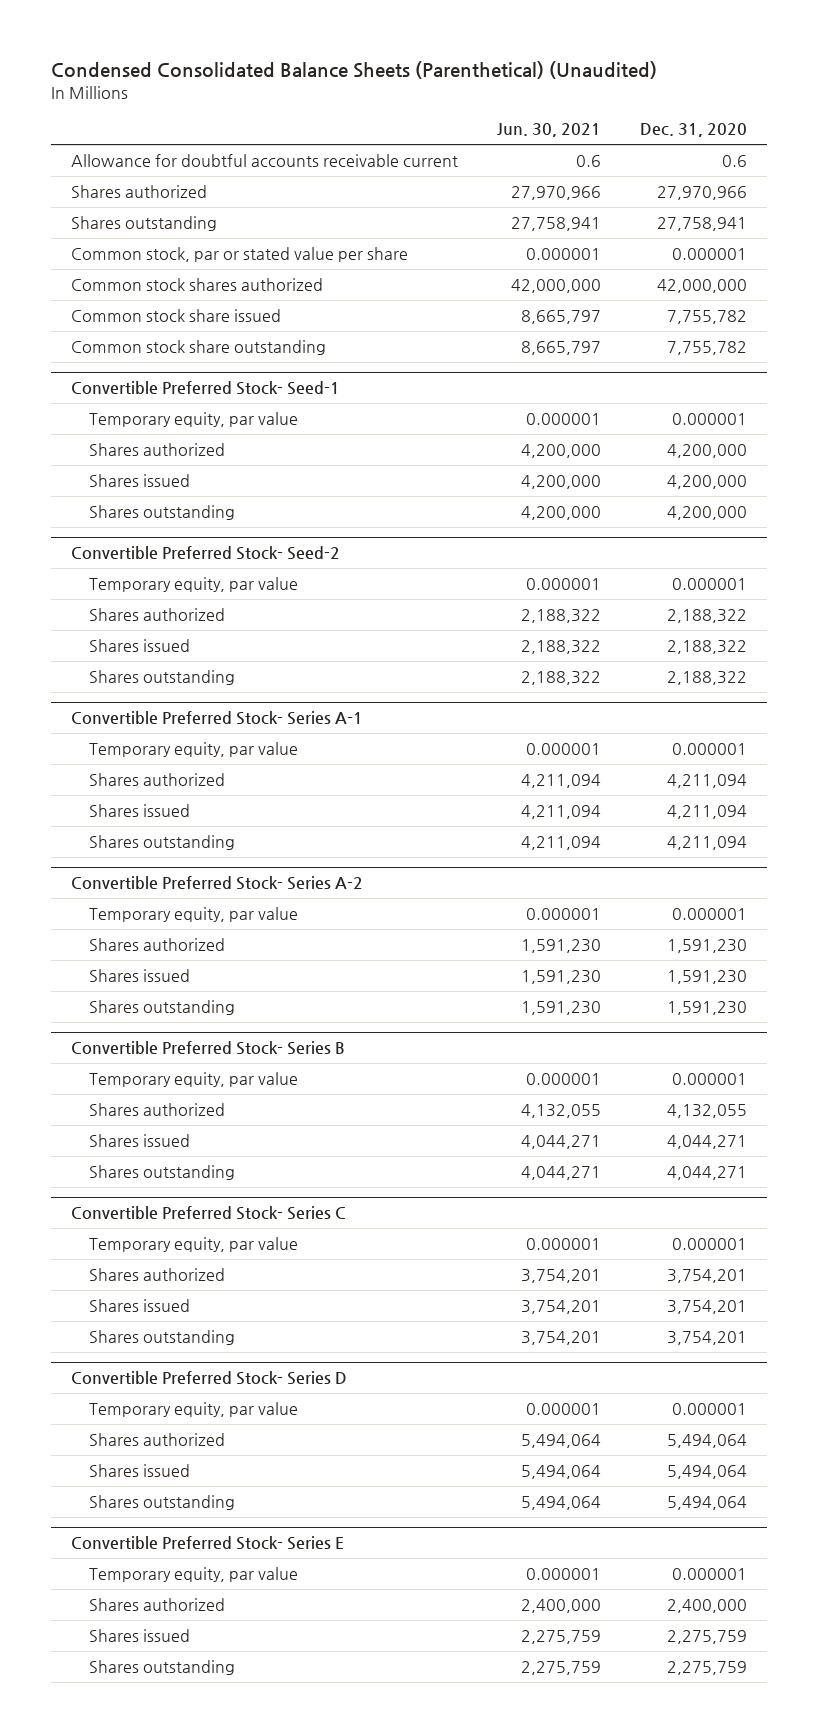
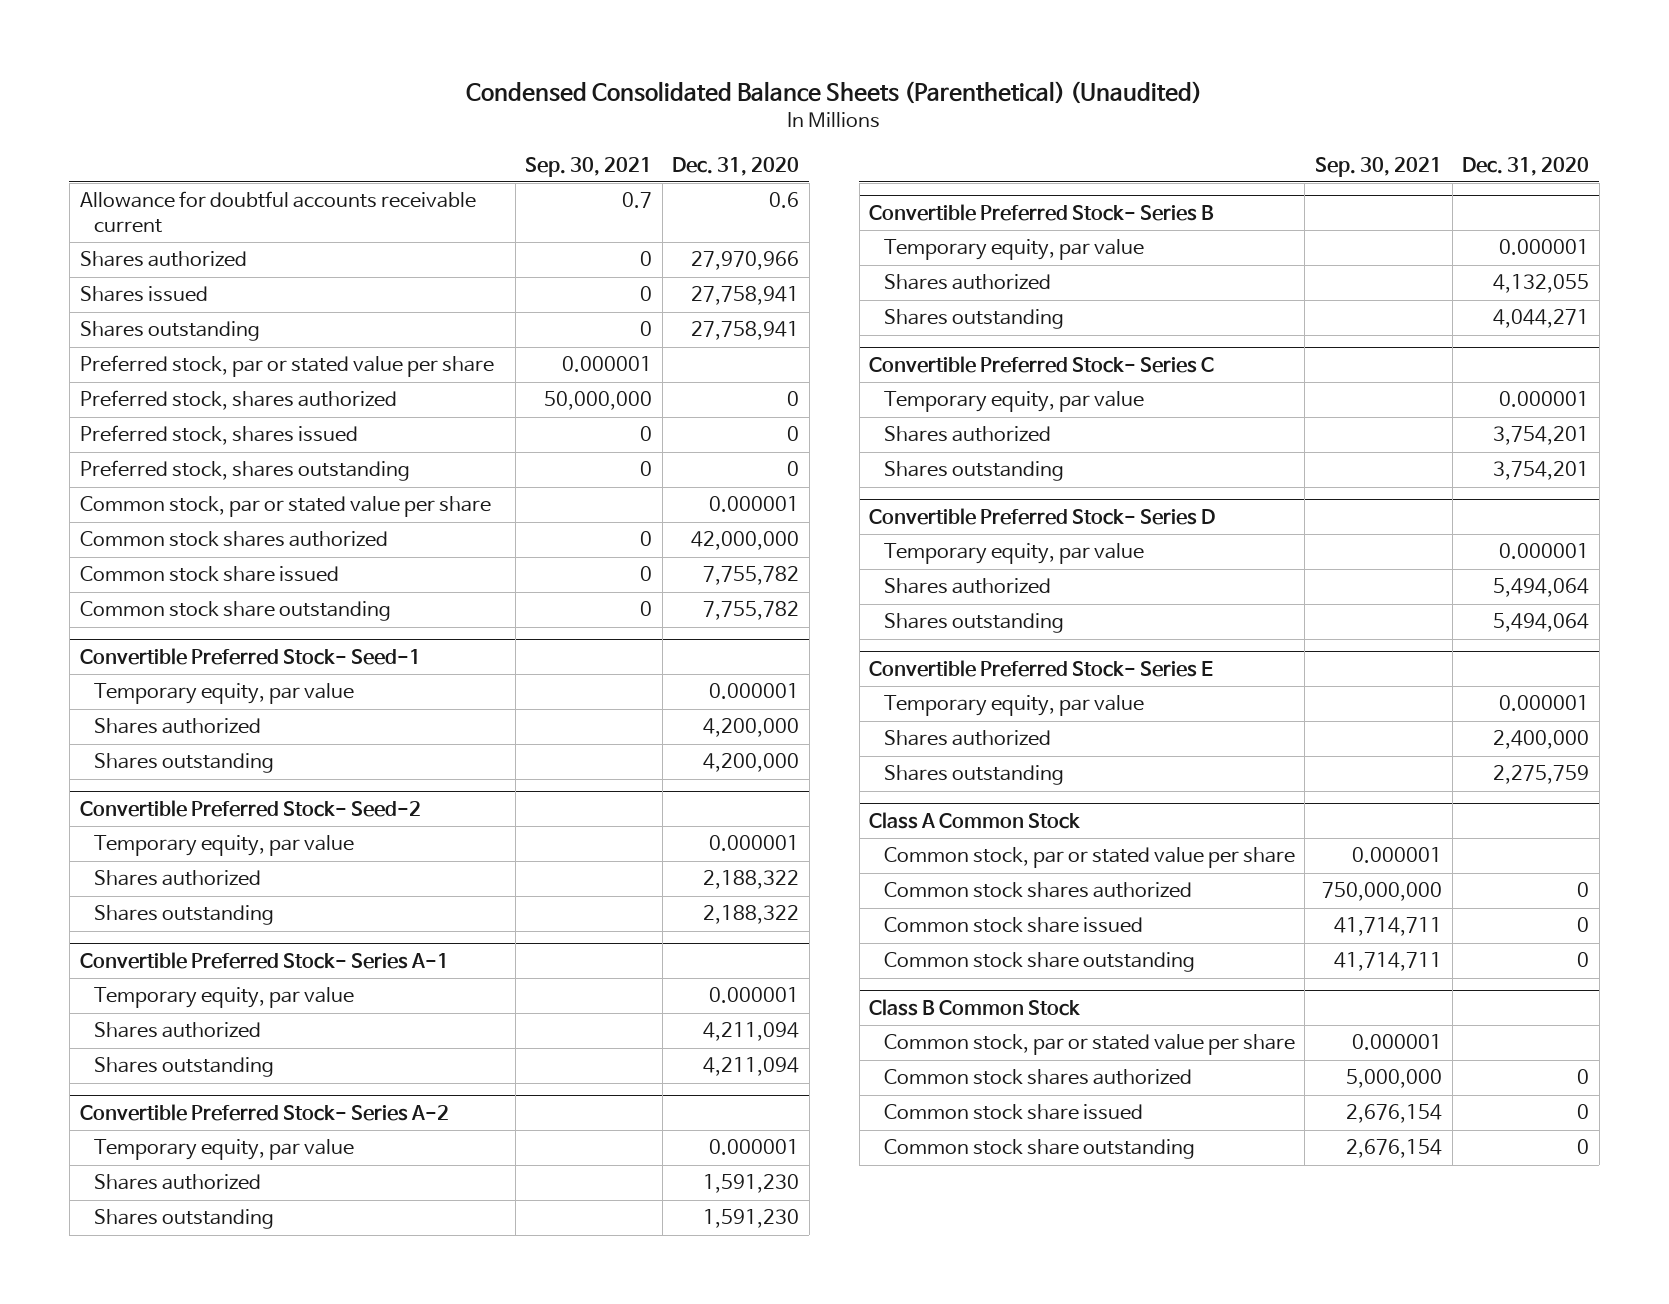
[496,123,601,138] Jun. 30, 2021 -> none
none -> [525,156,653,177] Sep. 30, 2021
none -> [79,286,208,303] Shares issued
none -> [79,355,494,378] Preferred stock, par or stated value per share
none -> [79,390,397,411] Preferred stock, shares authorized
none -> [79,425,358,446] Preferred stock, shares issued
none -> [79,460,410,482] Preferred stock, shares outstanding
[89,473,191,487] Shares issued -> none
[89,638,191,652] Shares issued -> none
[89,803,191,817] Shares issued -> none
[89,968,191,982] Shares issued -> none
[89,1133,191,1147] Shares issued -> none
[89,1298,191,1312] Shares issued -> none
[89,1463,191,1477] Shares issued -> none
[89,1628,191,1642] Shares issued -> none
none -> [869,811,1081,829] Class A Common Stock
none -> [883,847,1295,869] Common stock, par or stated value per share
none -> [883,882,1192,899] Common stock shares authorized
none -> [883,917,1143,934] Common stock share issued
none -> [883,952,1195,973] Common stock share outstanding
none -> [869,998,1081,1016] Class B Common Stock
none -> [883,1034,1295,1056] Common stock, par or stated value per share
none -> [883,1069,1192,1086] Common stock shares authorized
none -> [883,1104,1143,1121] Common stock share issued
none -> [883,1139,1195,1160] Common stock share outstanding

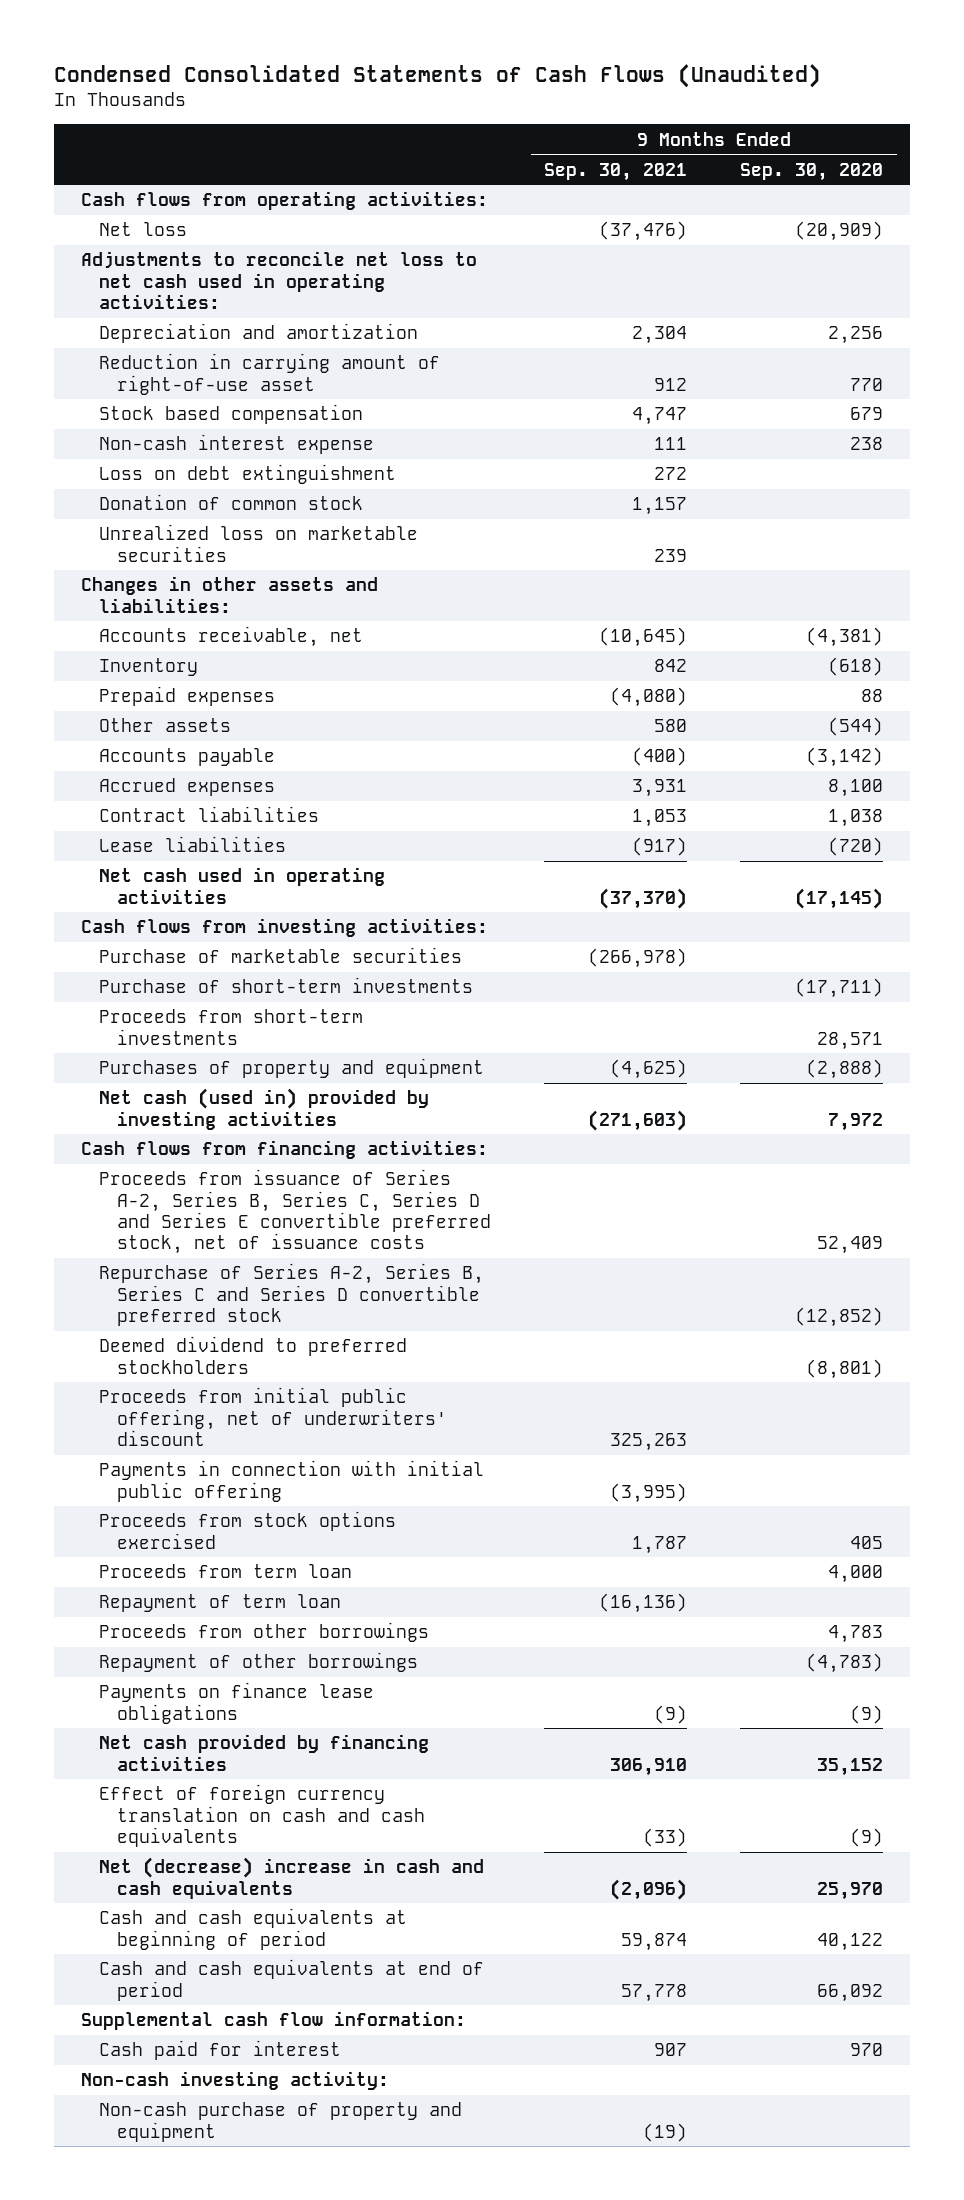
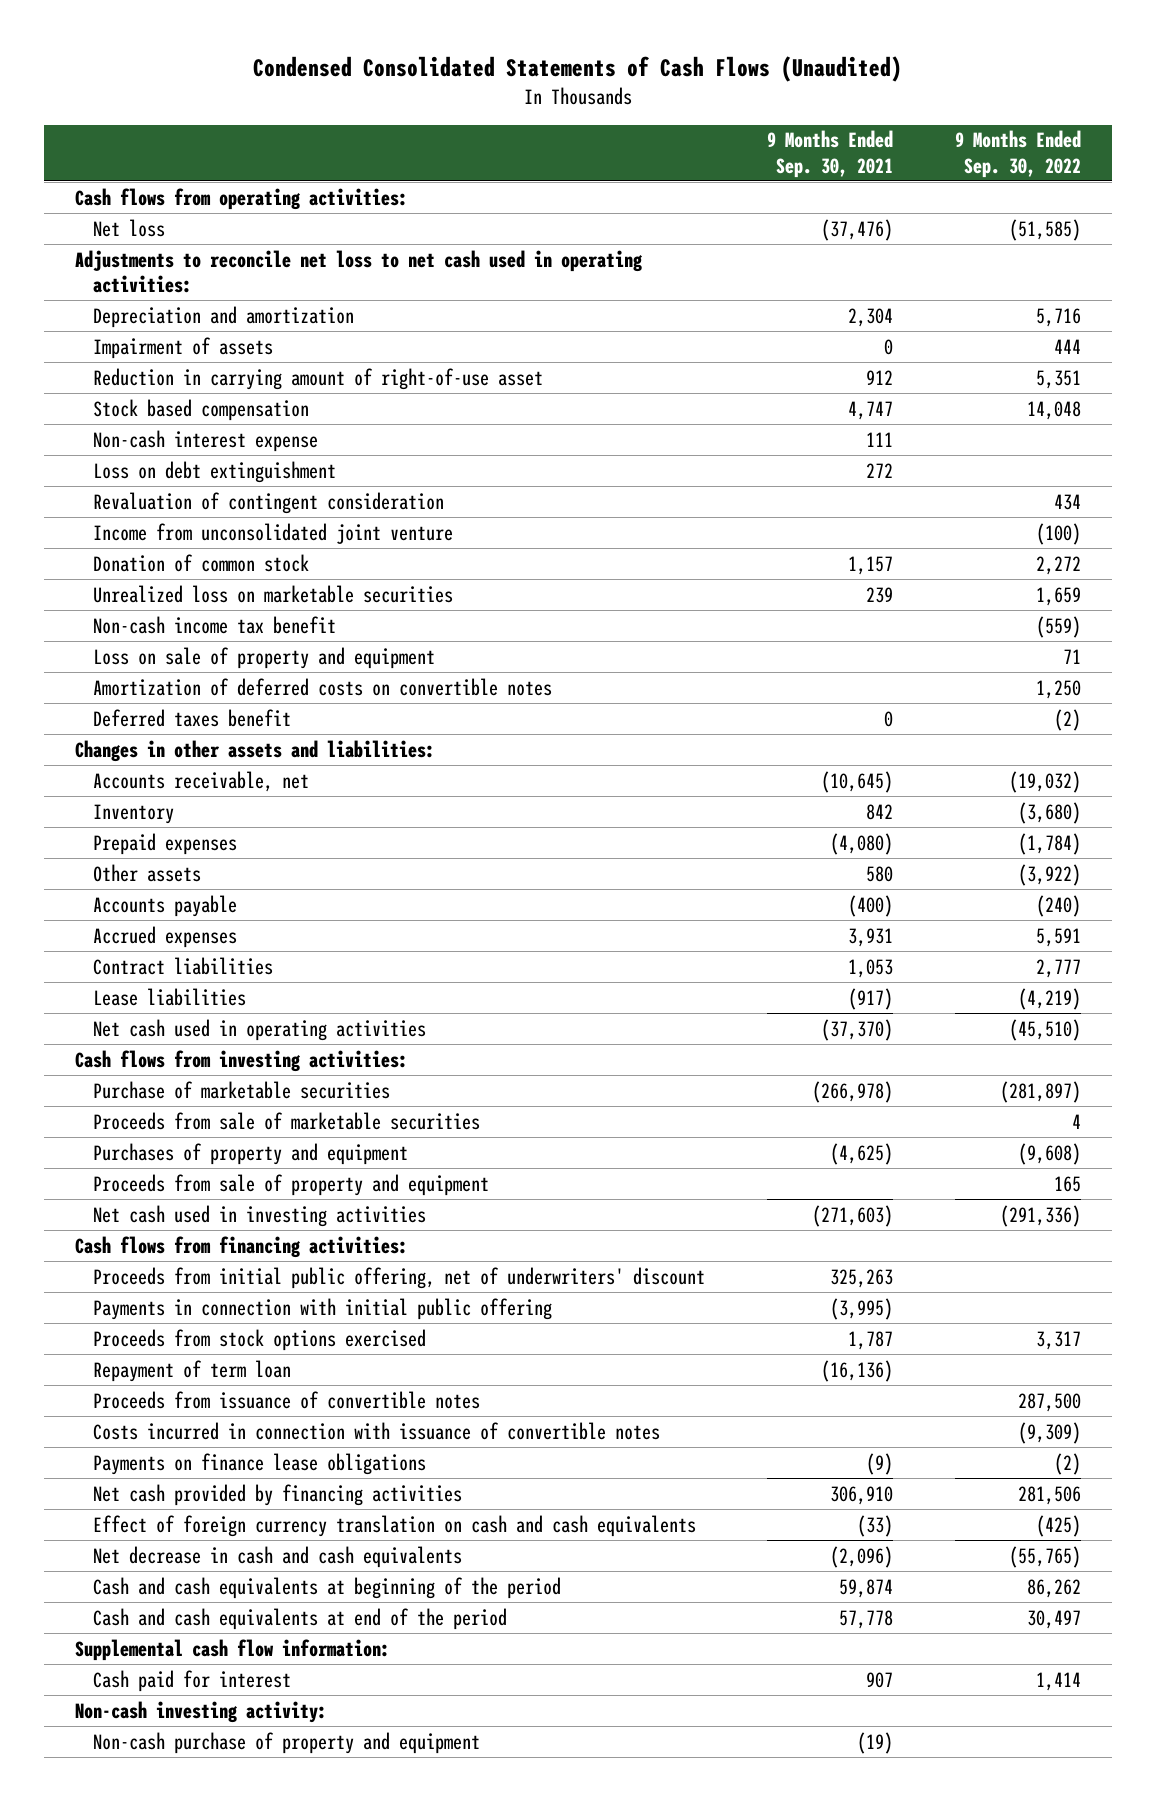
[740,162,884,181] Sep. 30, 2020 -> none
none -> [955,130,1082,178] 9 Months Ended Sep. 30, 2022
none -> [93,336,274,359] Impairment of assets
none -> [93,491,445,514] Revaluation of contingent consideration
none -> [93,522,454,544] Income from unconsolidated joint venture
none -> [93,615,337,634] Non-cash income tax benefit
none -> [93,646,436,669] Loss on sale of property and equipment
none -> [93,677,553,696] Amortization of deferred costs on convertible notes
none -> [93,708,292,727] Deferred taxes benefit
[98,977,473,994] Purchase of short-term investments -> none
[98,1009,363,1045] Proceeds from short-term investments -> none
none -> [93,1111,481,1130] Proceeds from sale of marketable securities
none -> [93,1173,490,1196] Proceeds from sale of property and equipment
[98,1088,429,1130] Net cash (used in) provided by investing activities -> [93,1204,427,1227] Net cash used in investing activities
[98,1169,492,1254] Proceeds from issuance of Series A-2, Series B, Series C, Series D and Series E convertible preferred stock, net of issuance costs -> none
[98,1263,484,1326] Repurchase of Series A-2, Series B, Series C and Series D convertible preferred stock -> none
[98,1336,407,1374] Deemed dividend to preferred stockholders -> none
[98,1564,352,1579] Proceeds from term loan -> none
[98,1622,429,1643] Proceeds from other borrowings -> none
[98,1652,418,1673] Repayment of other borrowings -> none
none -> [93,1390,481,1409] Proceeds from issuance of convertible notes
none -> [93,1421,661,1440] Costs incurred in connection with issuance of convertible notes
[98,1857,484,1899] Net (decrease) increase in cash and cash equivalents -> [93,1545,463,1568] Net decrease in cash and cash equivalents
[98,1908,407,1950] Cash and cash equivalents at beginning of period -> [93,1576,562,1599] Cash and cash equivalents at beginning of the period
[98,1959,484,2001] Cash and cash equivalents at end of period -> [93,1607,508,1630] Cash and cash equivalents at end of the period

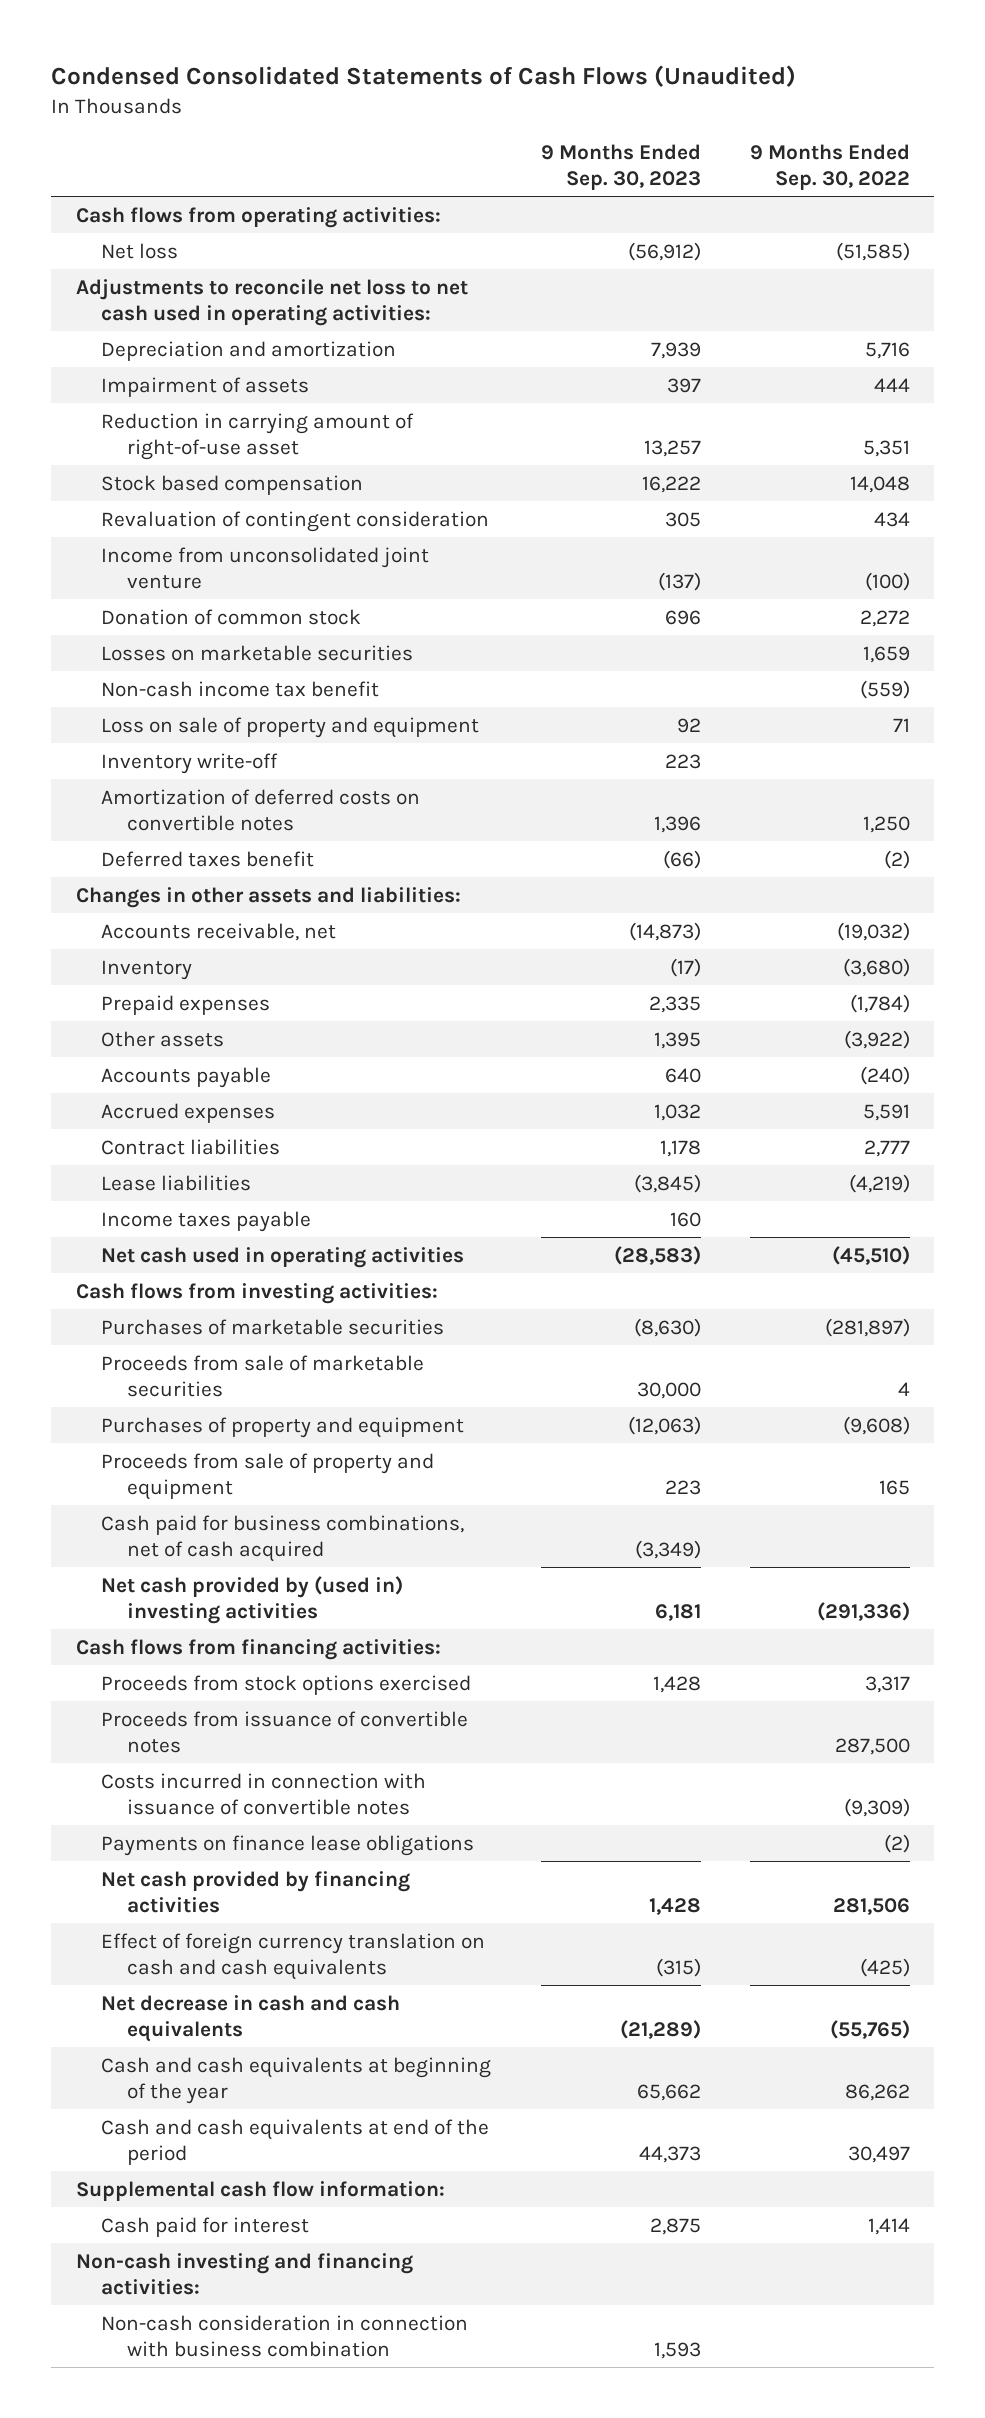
[767,130,894,178] 9 Months Ended Sep. 30, 2021 -> none
none -> [540,143,701,190] 9 Months Ended Sep. 30, 2023
[93,429,319,452] Non-cash interest expense -> none
[93,460,337,483] Loss on debt extinguishment -> none
[93,584,454,603] Unrealized loss on marketable securities -> [101,644,414,661] Losses on marketable securities
none -> [101,752,279,774] Inventory write-off
none -> [101,1210,312,1232] Income taxes payable
[93,1080,391,1099] Purchase of marketable securities -> [101,1318,445,1335] Purchases of marketable securities
none -> [101,1514,465,1562] Cash paid for business combinations, net of cash acquired
[93,1204,427,1227] Net cash used in investing activities -> [101,1575,404,1624] Net cash provided by (used in) investing activities
[93,1266,706,1289] Proceeds from initial public offering, net of underwriters' discount -> none
[93,1297,553,1320] Payments in connection with initial public offering -> none
[93,1359,292,1382] Repayment of term loan -> none
[93,1576,562,1599] Cash and cash equivalents at beginning of the period -> [101,2056,492,2104] Cash and cash equivalents at beginning of the year
[75,1700,328,1723] Non-cash investing activity: -> none
[93,1731,481,1754] Non-cash purchase of property and equipment -> none
none -> [75,2252,413,2295] Non-cash investing and financing activities:
none -> [101,2314,469,2357] Non-cash consideration in connection with business combination

